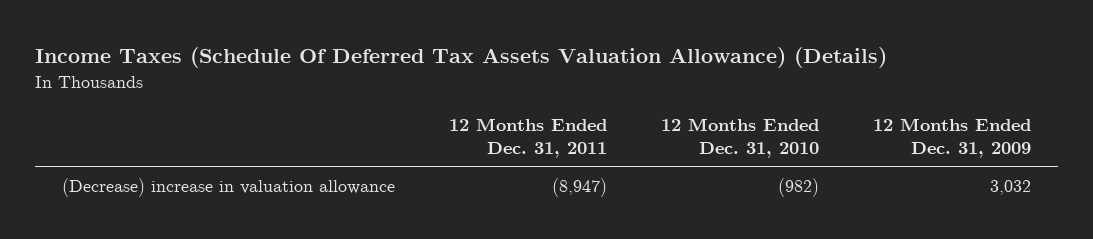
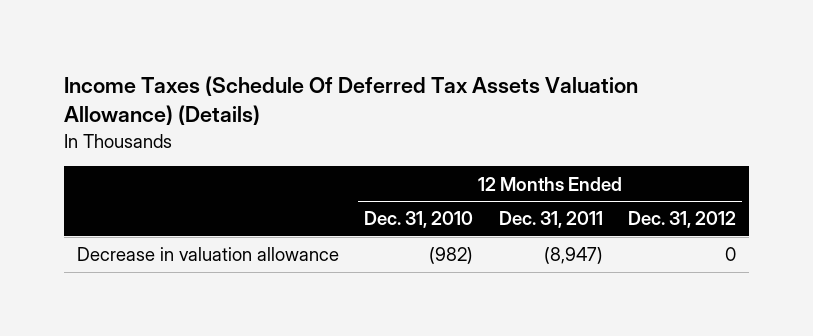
[872,117,1031,159] 12 Months Ended Dec. 31, 2009 -> none
none -> [627,211,736,229] Dec. 31, 2012
[61,177,395,197] (Decrease) increase in valuation allowance -> [77,247,340,262] Decrease in valuation allowance

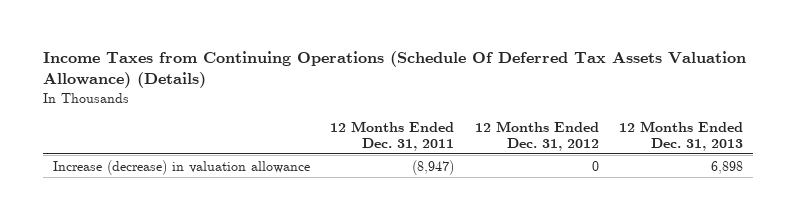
[64,76,639,126] Income Taxes (Schedule Of Deferred Tax Assets Valuation Allowance) (Details) -> [42,51,746,89] Income Taxes from Continuing Operations (Schedule Of Deferred Tax Assets Valuation Allowance) (Details)
[364,211,474,229] Dec. 31, 2010 -> none
none -> [619,120,744,151] 12 Months Ended Dec. 31, 2013
[77,247,340,262] Decrease in valuation allowance -> [52,159,310,175] Increase (decrease) in valuation allowance

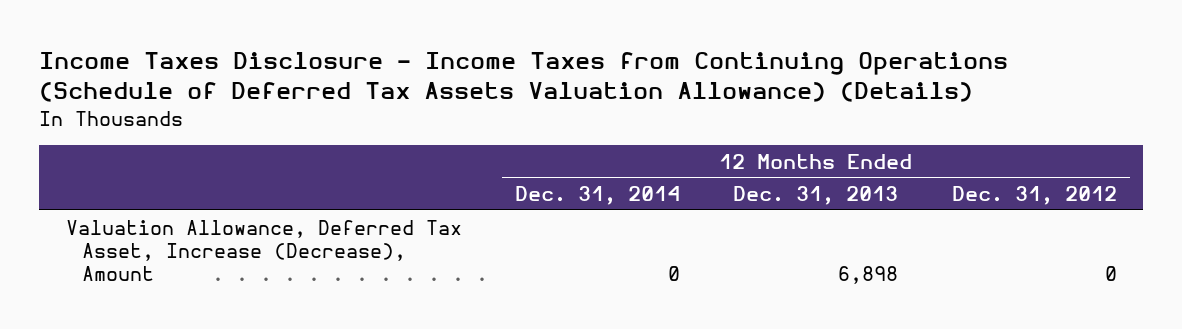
[42,51,746,89] Income Taxes from Continuing Operations (Schedule Of Deferred Tax Assets Valuation Allowance) (Details) -> [38,52,1008,103] Income Taxes Disclosure - Income Taxes from Continuing Operations (Schedule of Deferred Tax Assets Valuation Allowance) (Details)
[330,120,455,151] 12 Months Ended Dec. 31, 2011 -> none
none -> [514,186,680,206] Dec. 31, 2014
[52,159,310,175] Increase (decrease) in valuation allowance -> [65,219,462,281] Valuation Allowance, Deferred Tax Asset, Increase (Decrease), Amount

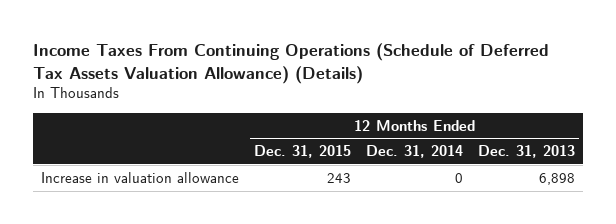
[38,52,1008,103] Income Taxes Disclosure - Income Taxes from Continuing Operations (Schedule of Deferred Tax Assets Valuation Allowance) (Details) -> [33,42,550,84] Income Taxes From Continuing Operations (Schedule of Deferred Tax Assets Valuation Allowance) (Details)
[951,186,1117,206] Dec. 31, 2012 -> none
none -> [253,145,351,159] Dec. 31, 2015
[65,219,462,281] Valuation Allowance, Deferred Tax Asset, Increase (Decrease), Amount -> [40,171,239,183] Increase in valuation allowance

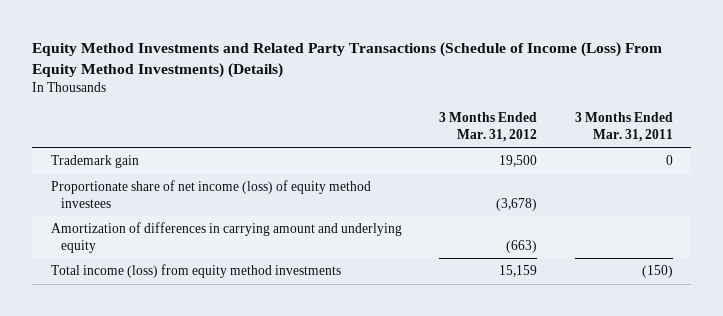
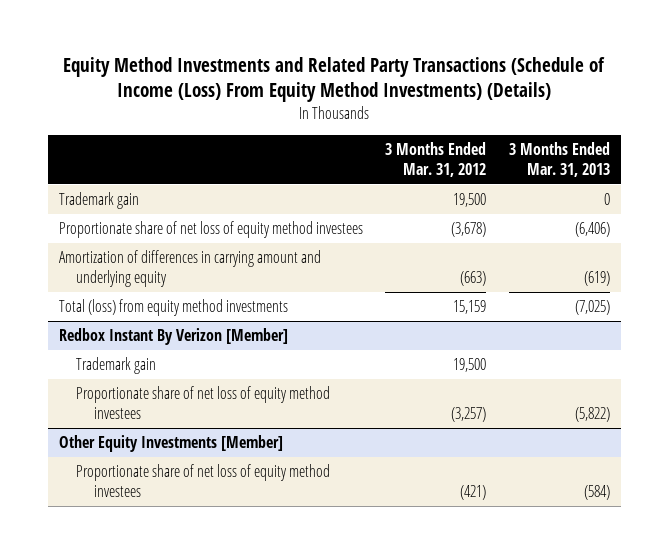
[574,112,673,142] 3 Months Ended Mar. 31, 2011 -> none
none -> [508,141,610,177] 3 Months Ended Mar. 31, 2013
[50,180,371,208] Proportionate share of net income (loss) of equity method investees -> [58,221,363,239] Proportionate share of net loss of equity method investees
none -> [58,299,288,317] Total (loss) from equity method investments
none -> [58,328,288,346] Redbox Instant By Verizon [Member]
none -> [76,357,157,375] Trademark gain
[50,264,341,279] Total income (loss) from equity method investments -> [76,386,331,419] Proportionate share of net loss of equity method investees
[499,265,538,278] 15,159 -> [451,406,487,422] (3,257)
none -> [58,435,283,453] Other Equity Investments [Member]
none -> [76,464,331,497] Proportionate share of net loss of equity method investees

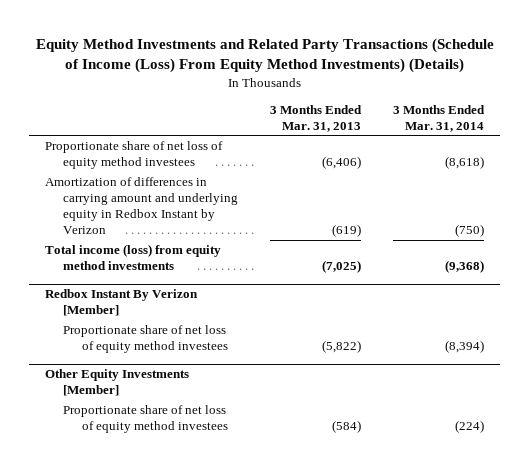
[385,141,487,177] 3 Months Ended Mar. 31, 2012 -> none
none -> [393,104,486,132] 3 Months Ended Mar. 31, 2014
[58,192,139,210] Trademark gain -> none
[58,250,321,287] Amortization of differences in carrying amount and underlying equity -> [44,176,239,235] Amortization of differences in carrying amount and underlying equity in Redbox Instant by Verizon
[58,299,288,317] Total (loss) from equity method investments -> [44,243,221,271] Total income (loss) from equity method investments
[76,357,157,375] Trademark gain -> none

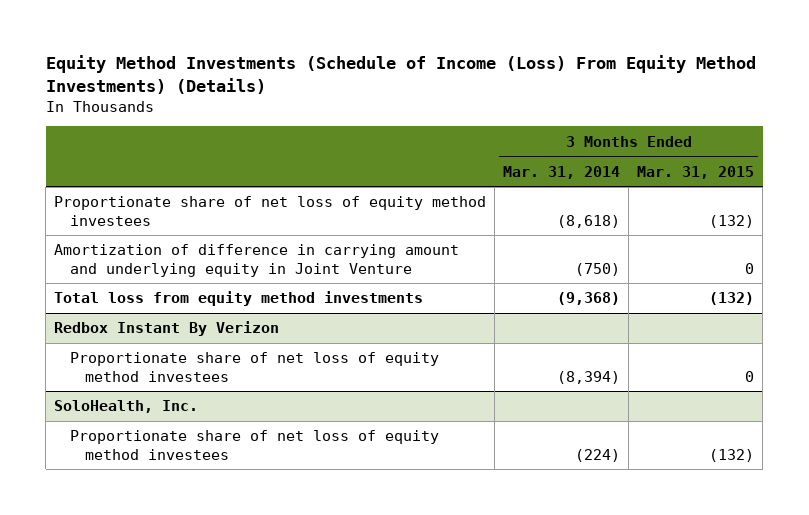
[35,37,494,74] Equity Method Investments and Related Party Transactions (Schedule of Income (Loss) From Equity Method Investments) (Details) -> [45,54,756,94] Equity Method Investments (Schedule of Income (Loss) From Equity Method Investments) (Details)
[270,104,363,132] 3 Months Ended Mar. 31, 2013 -> none
none -> [637,165,755,179] Mar. 31, 2015
[44,176,239,235] Amortization of differences in carrying amount and underlying equity in Redbox Instant by Verizon -> [54,244,460,277] Amortization of difference in carrying amount and underlying equity in Joint Venture
[44,243,221,271] Total income (loss) from equity method investments -> [54,291,424,307] Total loss from equity method investments
[44,288,198,317] Redbox Instant By Verizon [Member] -> [54,321,280,337] Redbox Instant By Verizon
[44,368,189,397] Other Equity Investments [Member] -> none
none -> [54,400,199,414] SoloHealth, Inc.

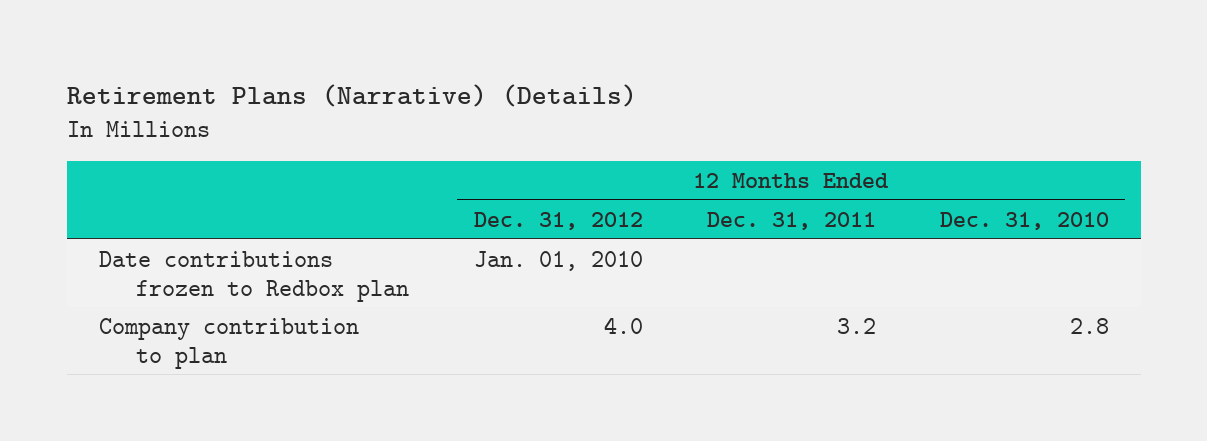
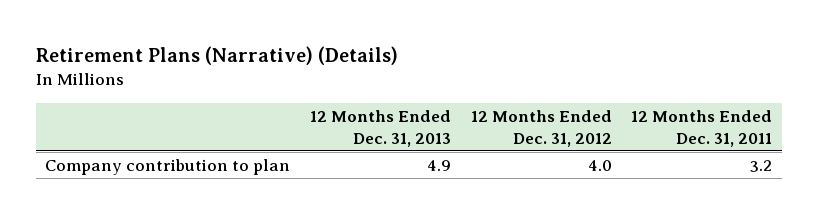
[939,211,1109,230] Dec. 31, 2010 -> none
none -> [309,109,451,147] 12 Months Ended Dec. 31, 2013
[98,250,410,302] Date contributions frozen to Redbox plan -> none

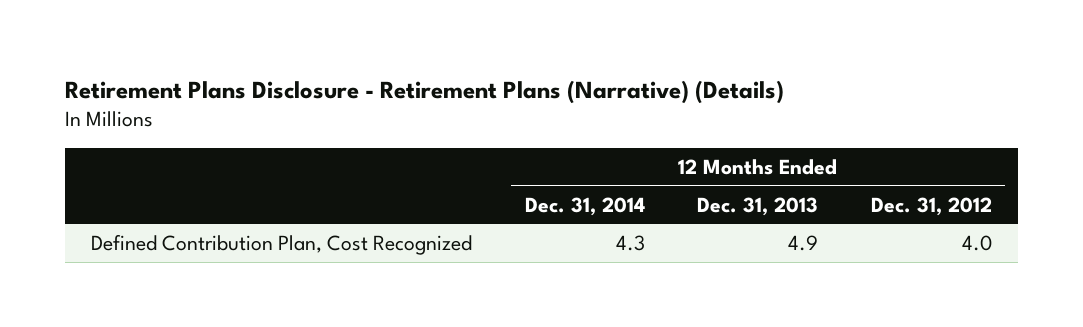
[35,46,398,66] Retirement Plans (Narrative) (Details) -> [64,79,784,104] Retirement Plans Disclosure - Retirement Plans (Narrative) (Details)
[631,109,773,147] 12 Months Ended Dec. 31, 2011 -> none
none -> [524,196,645,216] Dec. 31, 2014
[45,159,291,176] Company contribution to plan -> [91,233,473,255] Defined Contribution Plan, Cost Recognized

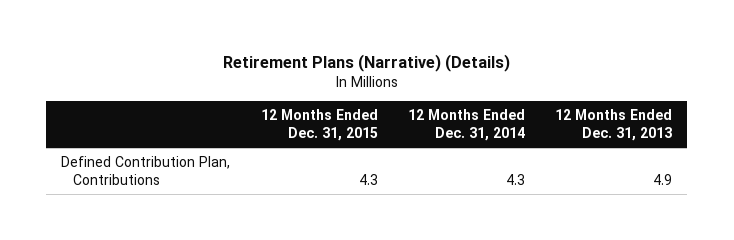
[64,79,784,104] Retirement Plans Disclosure - Retirement Plans (Narrative) (Details) -> [222,54,510,73] Retirement Plans (Narrative) (Details)
[870,196,992,216] Dec. 31, 2012 -> none
none -> [260,109,378,142] 12 Months Ended Dec. 31, 2015
[91,233,473,255] Defined Contribution Plan, Cost Recognized -> [61,156,231,186] Defined Contribution Plan, Contributions

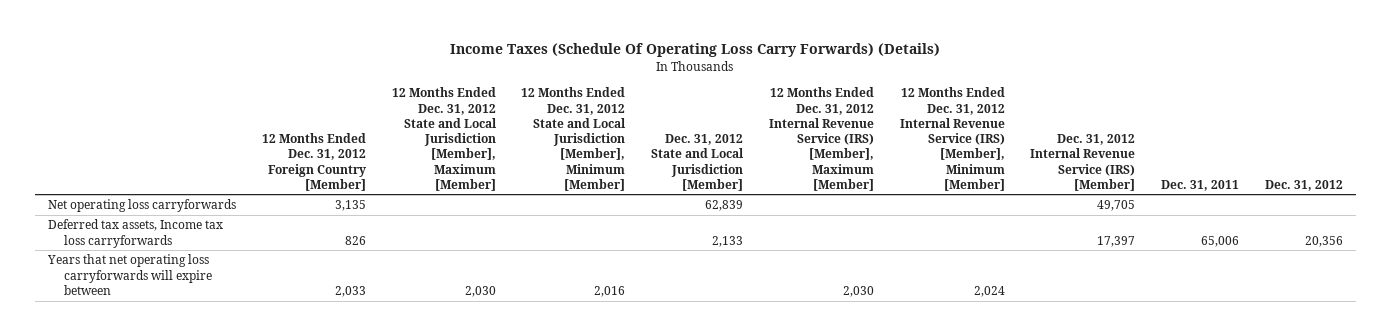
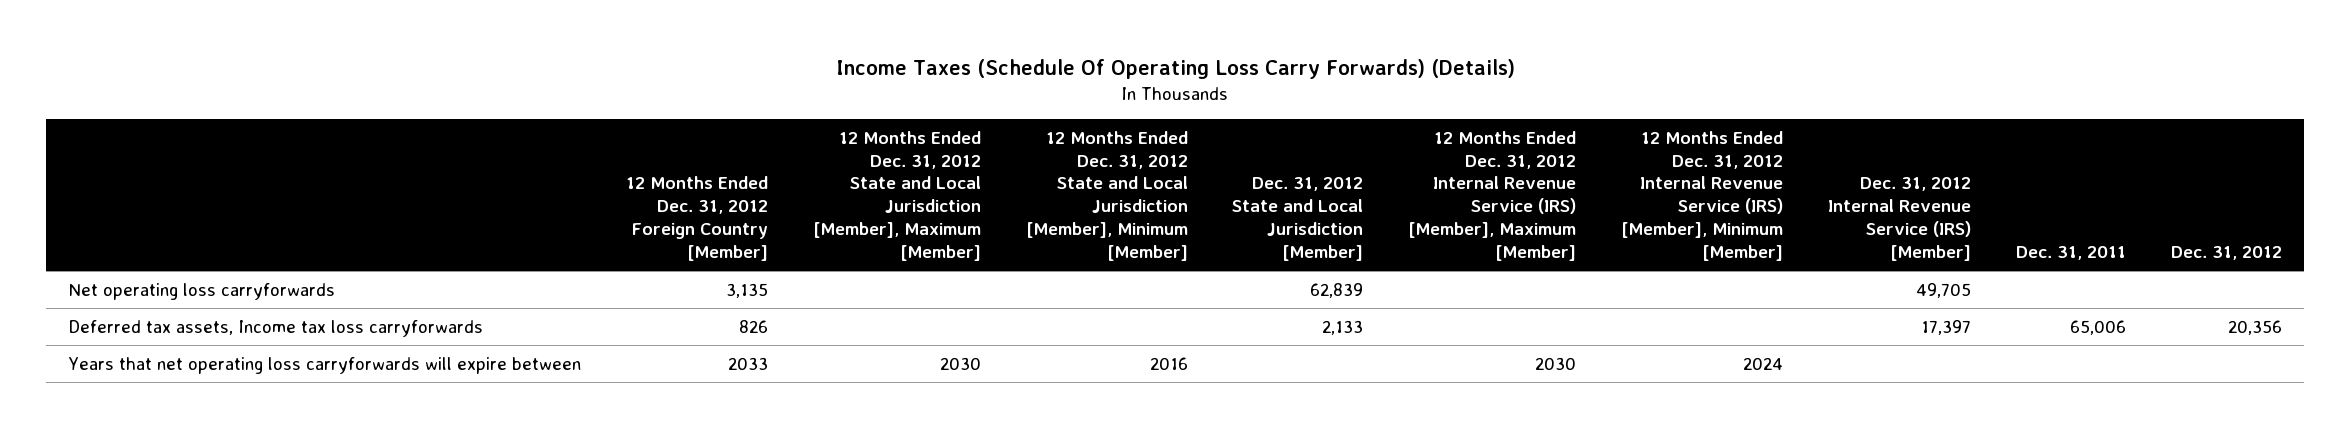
[334,285,366,297] 2,033 -> [728,356,769,370] 2033
[464,285,496,297] 2,030 -> [939,356,981,370] 2030
[594,285,626,297] 2,016 -> [1149,356,1188,370] 2016
[842,285,874,297] 2,030 -> [1535,356,1577,370] 2030
[973,285,1005,297] 2,024 -> [1743,356,1784,370] 2024

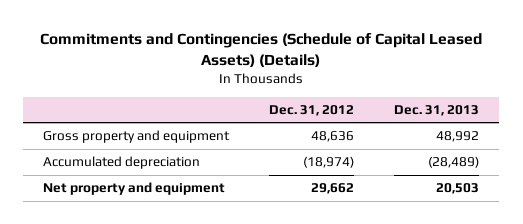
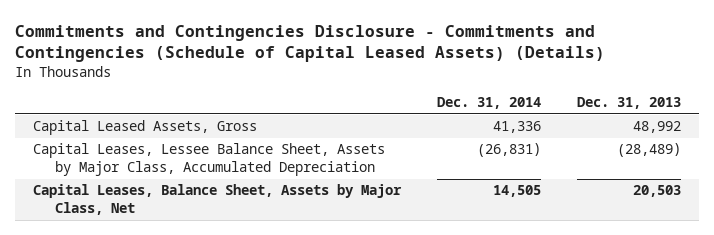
[40,33,483,68] Commitments and Contingencies (Schedule of Capital Leased Assets) (Details) -> [15,24,606,63] Commitments and Contingencies Disclosure - Commitments and Contingencies (Schedule of Capital Leased Assets) (Details)
[269,104,355,116] Dec. 31, 2012 -> none
none -> [437,97,542,110] Dec. 31, 2014
[43,130,231,144] Gross property and equipment -> [33,120,258,136] Capital Leased Assets, Gross
[43,156,201,170] Accumulated depreciation -> [33,143,386,177] Capital Leases, Lessee Balance Sheet, Assets by Major Class, Accumulated Depreciation
[43,182,226,196] Net property and equipment -> [33,184,403,216] Capital Leases, Balance Sheet, Assets by Major Class, Net

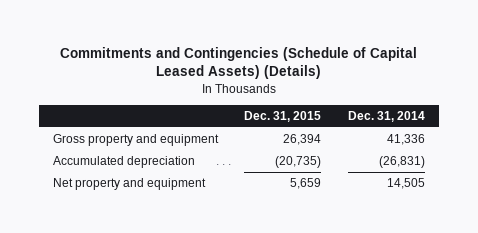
[15,24,606,63] Commitments and Contingencies Disclosure - Commitments and Contingencies (Schedule of Capital Leased Assets) (Details) -> [59,46,417,80] Commitments and Contingencies (Schedule of Capital Leased Assets) (Details)
[576,97,681,110] Dec. 31, 2013 -> none
none -> [244,110,322,122] Dec. 31, 2015
[33,120,258,136] Capital Leased Assets, Gross -> [52,134,219,147] Gross property and equipment
[33,143,386,177] Capital Leases, Lessee Balance Sheet, Assets by Major Class, Accumulated Depreciation -> [52,156,195,169] Accumulated depreciation
[33,184,403,216] Capital Leases, Balance Sheet, Assets by Major Class, Net -> [52,178,206,191] Net property and equipment

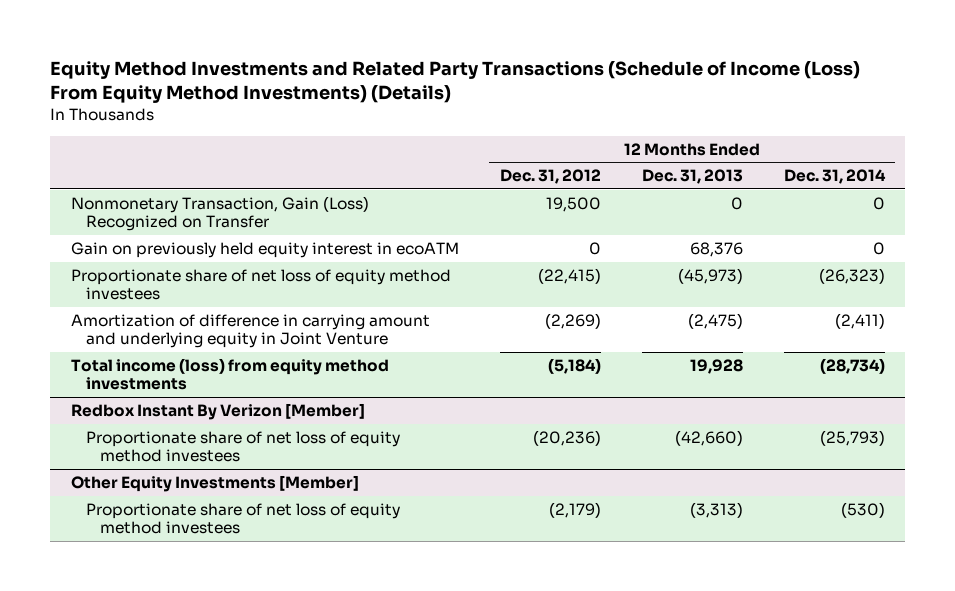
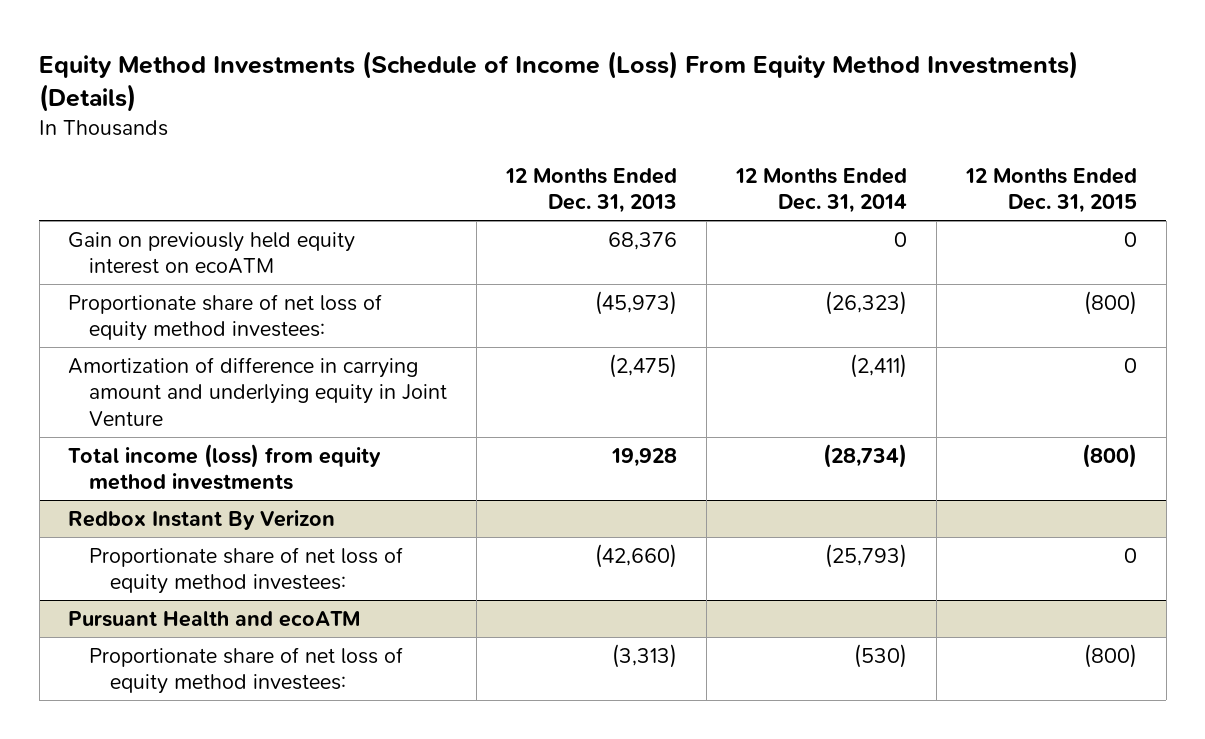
[50,60,861,103] Equity Method Investments and Related Party Transactions (Schedule of Income (Loss) From Equity Method Investments) (Details) -> [39,50,1079,113] Equity Method Investments (Schedule of Income (Loss) From Equity Method Investments) (Details)
[499,169,601,185] Dec. 31, 2012 -> none
none -> [964,167,1137,214] 12 Months Ended Dec. 31, 2015
[70,196,369,232] Nonmonetary Transaction, Gain (Loss) Recognized on Transfer -> none
[70,242,459,259] Gain on previously held equity interest in ecoATM -> [68,231,356,275] Gain on previously held equity interest on ecoATM
[70,269,451,301] Proportionate share of net loss of equity method investees -> [68,293,383,342] Proportionate share of net loss of equity method investees:
[70,403,365,421] Redbox Instant By Verizon [Member] -> [68,509,336,530] Redbox Instant By Verizon
[85,431,400,463] Proportionate share of net loss of equity method investees -> [89,546,404,595] Proportionate share of net loss of equity method investees:
[70,475,359,493] Other Equity Investments [Member] -> [68,610,361,627] Pursuant Health and ecoATM
[85,503,400,535] Proportionate share of net loss of equity method investees -> [89,646,404,695] Proportionate share of net loss of equity method investees:

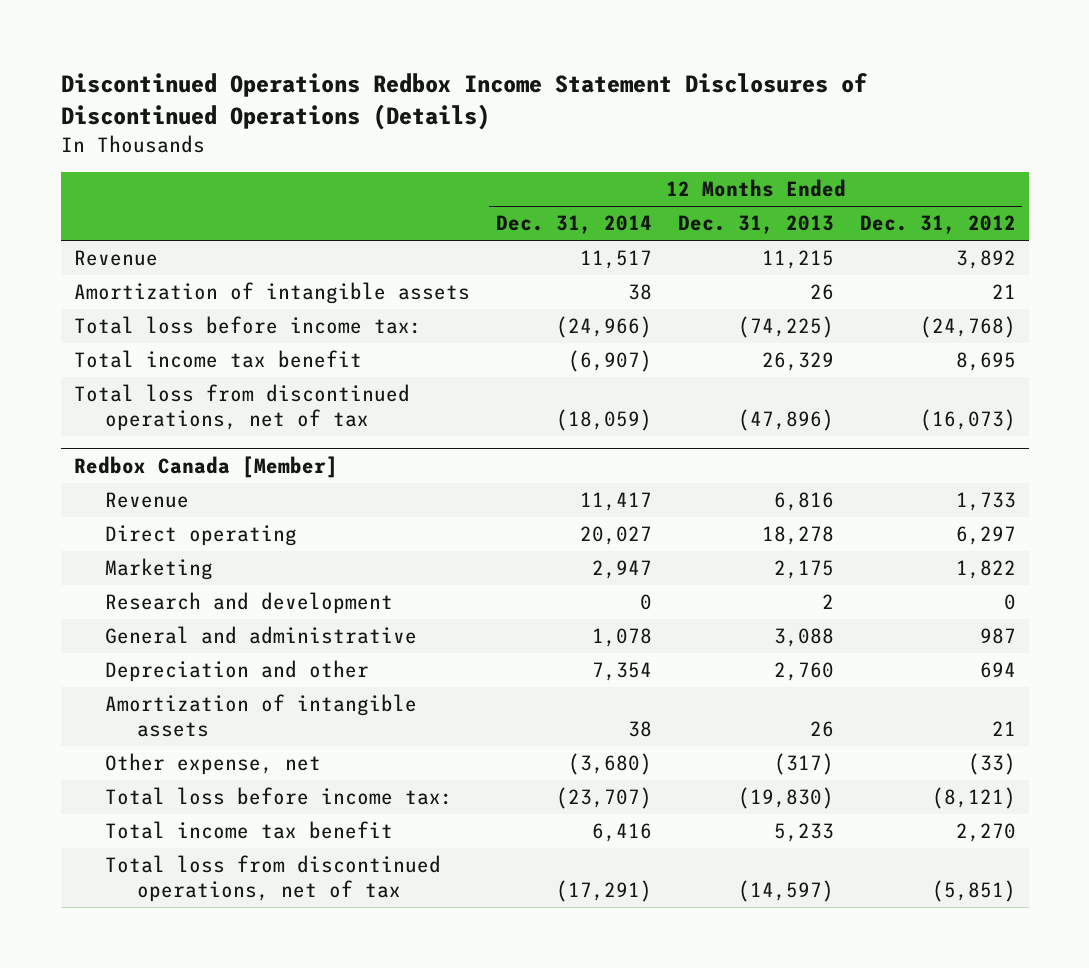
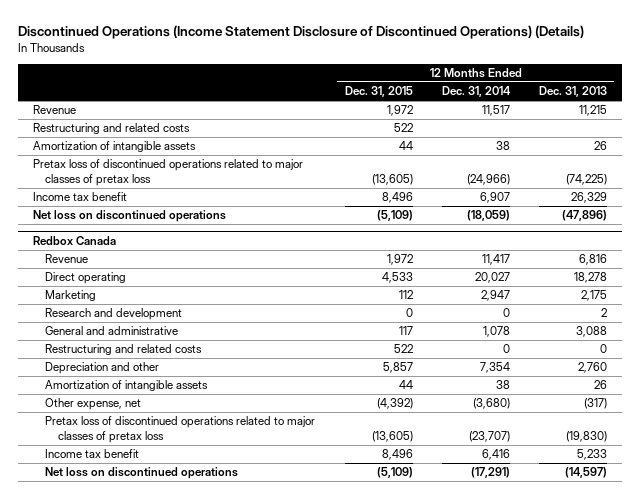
[60,73,868,131] Discontinued Operations Redbox Income Statement Disclosures of Discontinued Operations (Details) -> [18,25,585,40] Discontinued Operations (Income Statement Disclosure of Discontinued Operations) (Details)
[859,215,1016,235] Dec. 31, 2012 -> none
none -> [344,86,413,98] Dec. 31, 2015
none -> [33,123,191,135] Restructuring and related costs
[73,316,422,335] Total loss before income tax: -> [33,159,304,187] Pretax loss of discontinued operations related to major classes of pretax loss
[73,350,362,369] Total income tax benefit -> [33,192,128,202] Income tax benefit
[567,350,652,373] (6,907) -> [479,192,510,204] 6,907
[73,384,410,432] Total loss from discontinued operations, net of tax -> [33,210,227,223] Net loss on discontinued operations
[73,455,338,478] Redbox Canada [Member] -> [33,235,117,245] Redbox Canada
none -> [45,344,203,356] Restructuring and related costs
[105,787,454,806] Total loss before income tax: -> [45,416,316,444] Pretax loss of discontinued operations related to major classes of pretax loss
[105,821,394,840] Total income tax benefit -> [45,449,140,459] Income tax benefit
[105,855,442,903] Total loss from discontinued operations, net of tax -> [45,467,239,480] Net loss on discontinued operations

